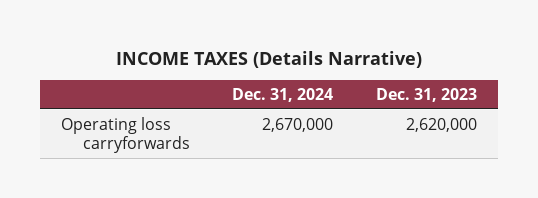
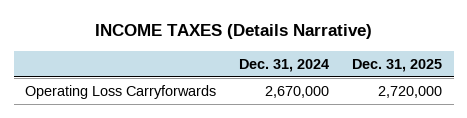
[375,87,477,102] Dec. 31, 2023 -> none
none -> [352,58,443,72] Dec. 31, 2025
[61,116,191,154] Operating loss carryforwards -> [25,84,217,99] Operating Loss Carryforwards

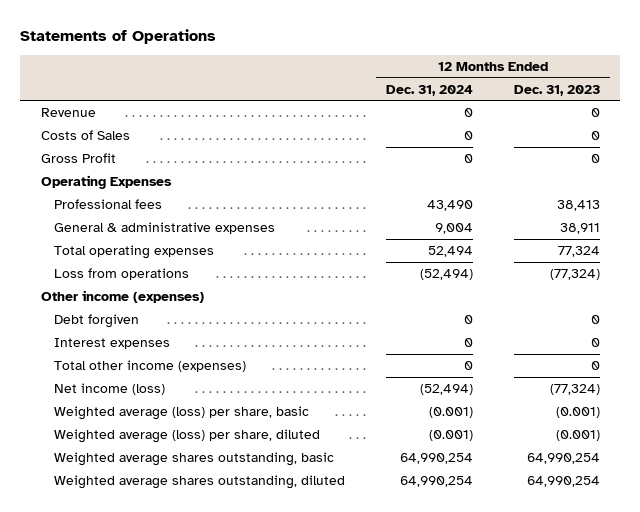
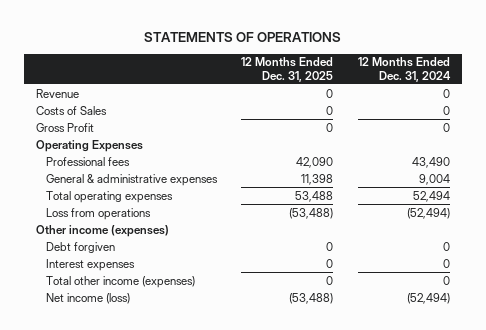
[20,29,217,45] Statements of Operations -> [143,31,341,42] STATEMENTS OF OPERATIONS
[513,84,600,96] Dec. 31, 2023 -> none
none -> [241,57,334,82] 12 Months Ended Dec. 31, 2025
[54,405,310,420] Weighted average (loss) per share, basic -> none
[54,428,321,443] Weighted average (loss) per share, diluted -> none
[54,451,335,466] Weighted average shares outstanding, basic -> none
[54,474,346,489] Weighted average shares outstanding, diluted -> none

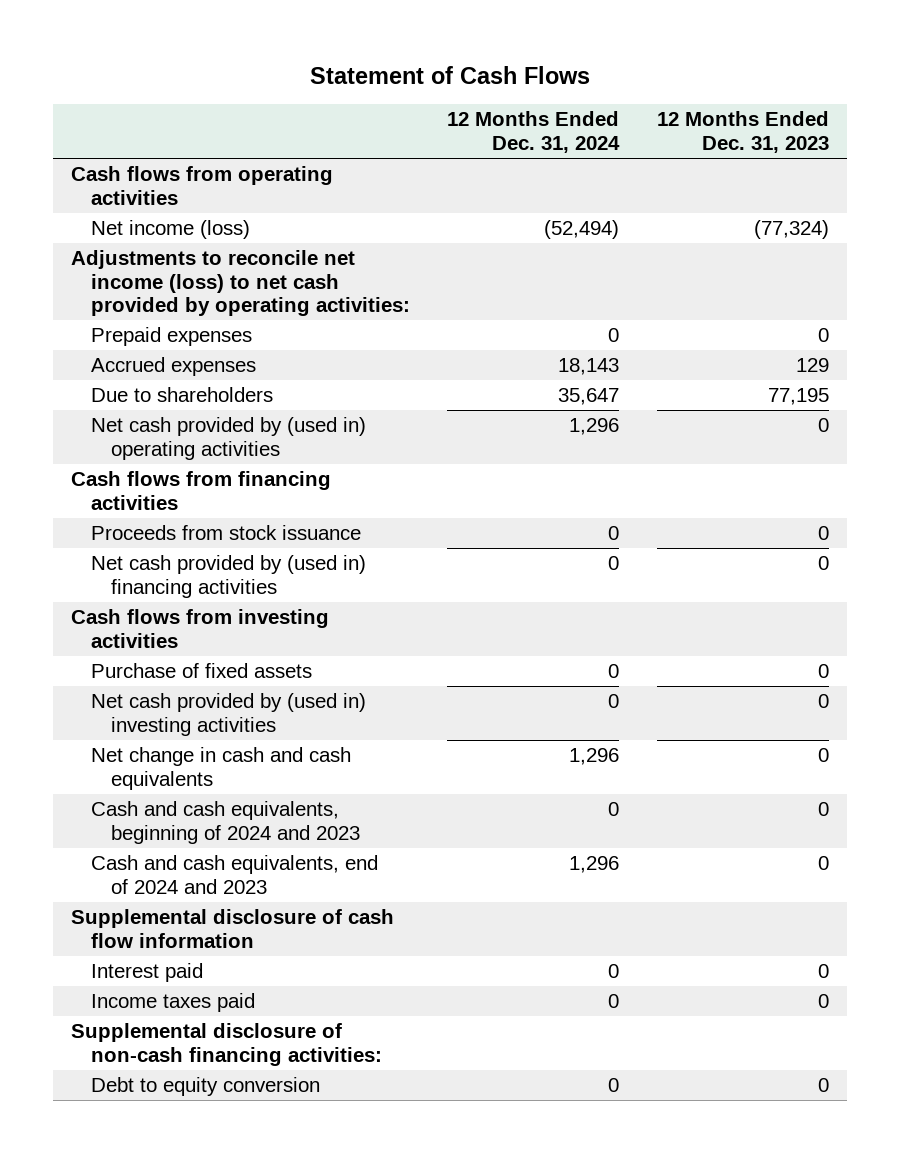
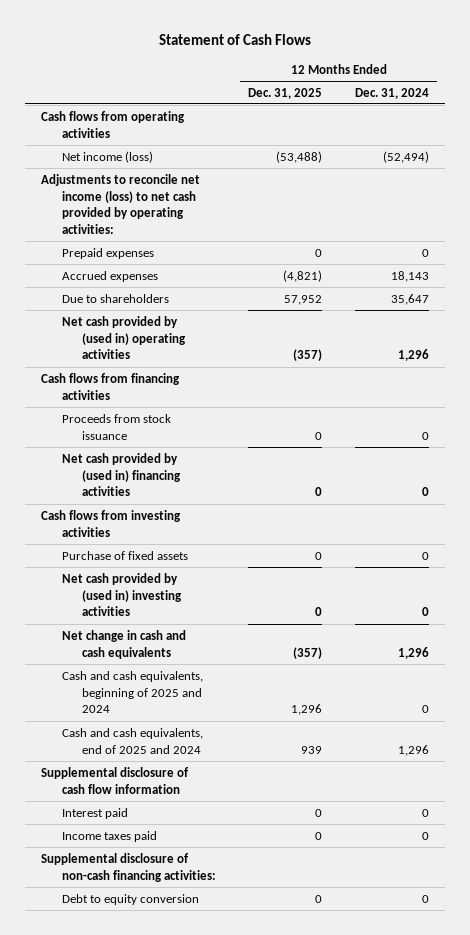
[656,111,829,154] 12 Months Ended Dec. 31, 2023 -> none
none -> [248,87,323,99] Dec. 31, 2025
[91,800,361,844] Cash and cash equivalents, beginning of 2024 and 2023 -> [61,670,203,714] Cash and cash equivalents, beginning of 2025 and 2024
[91,854,379,894] Cash and cash equivalents, end of 2024 and 2023 -> [61,727,203,754] Cash and cash equivalents, end of 2025 and 2024

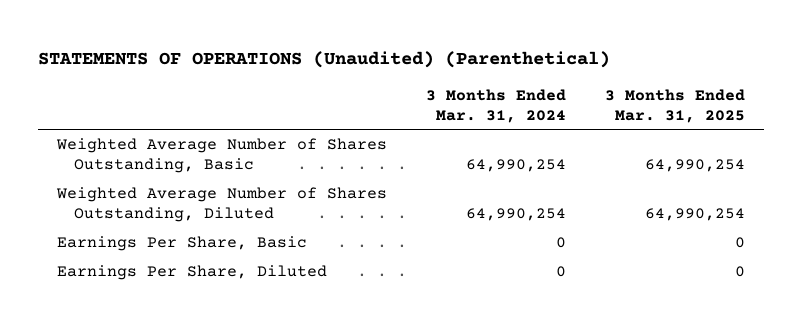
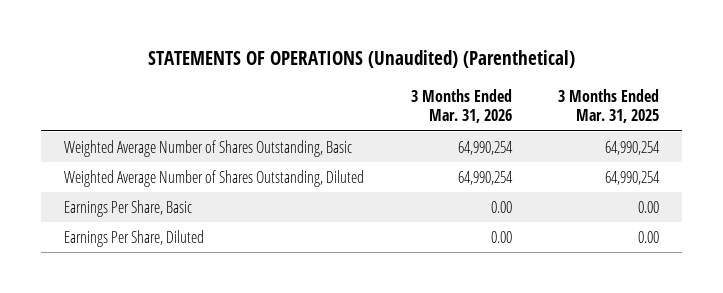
[426,88,567,123] 3 Months Ended Mar. 31, 2024 -> none
none -> [410,89,512,124] 3 Months Ended Mar. 31, 2026
[734,237,745,249] 0 -> [638,200,660,213] 0.00
[734,266,745,278] 0 -> [638,230,660,243] 0.00

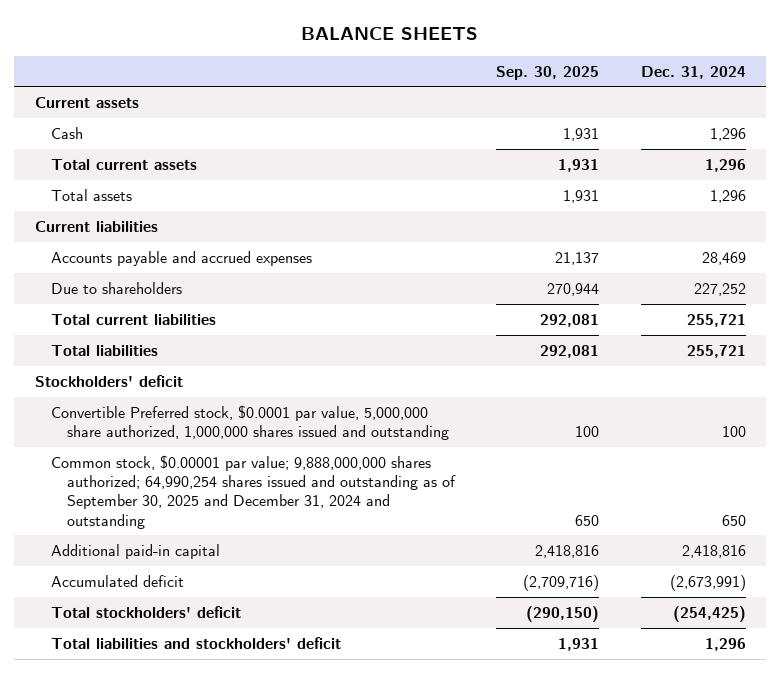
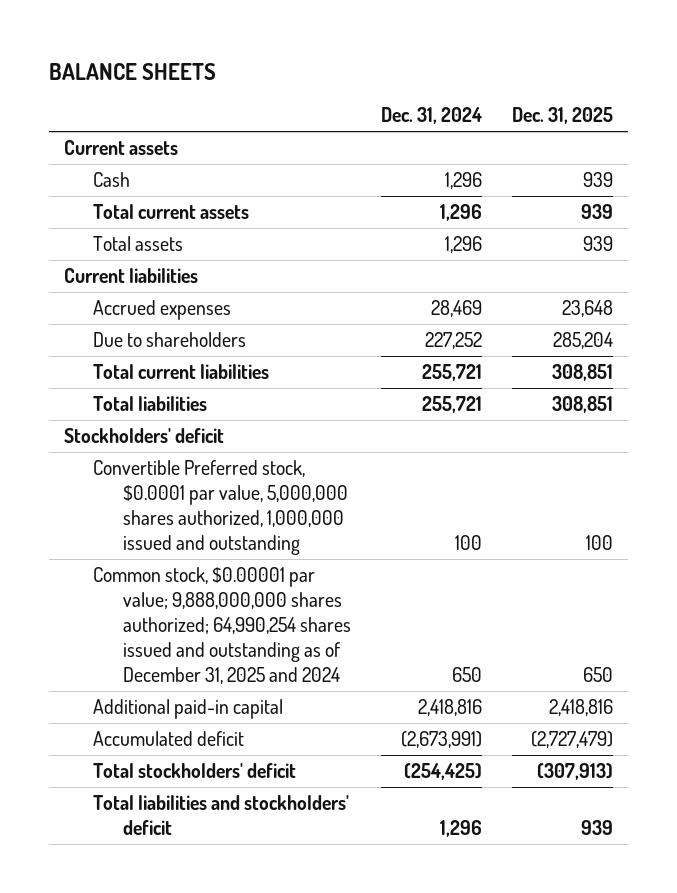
[496,65,600,80] Sep. 30, 2025 -> none
none -> [511,107,613,125] Dec. 31, 2025
[51,250,313,266] Accounts payable and accrued expenses -> [93,300,232,321] Accrued expenses
[51,404,450,441] Convertible Preferred stock, $0.0001 par value, 5,000,000 share authorized, 1,000,000 shares issued and outstanding -> [93,460,348,556] Convertible Preferred stock, $0.0001 par value, 5,000,000 shares authorized, 1,000,000 issued and outstanding
[51,454,457,529] Common stock, $0.00001 par value; 9,888,000,000 shares authorized; 64,990,254 shares issued and outstanding as of September 30, 2025 and December 31, 2024 and outstanding -> [93,567,351,684] Common stock, $0.00001 par value; 9,888,000,000 shares authorized; 64,990,254 shares issued and outstanding as of December 31, 2025 and 2024

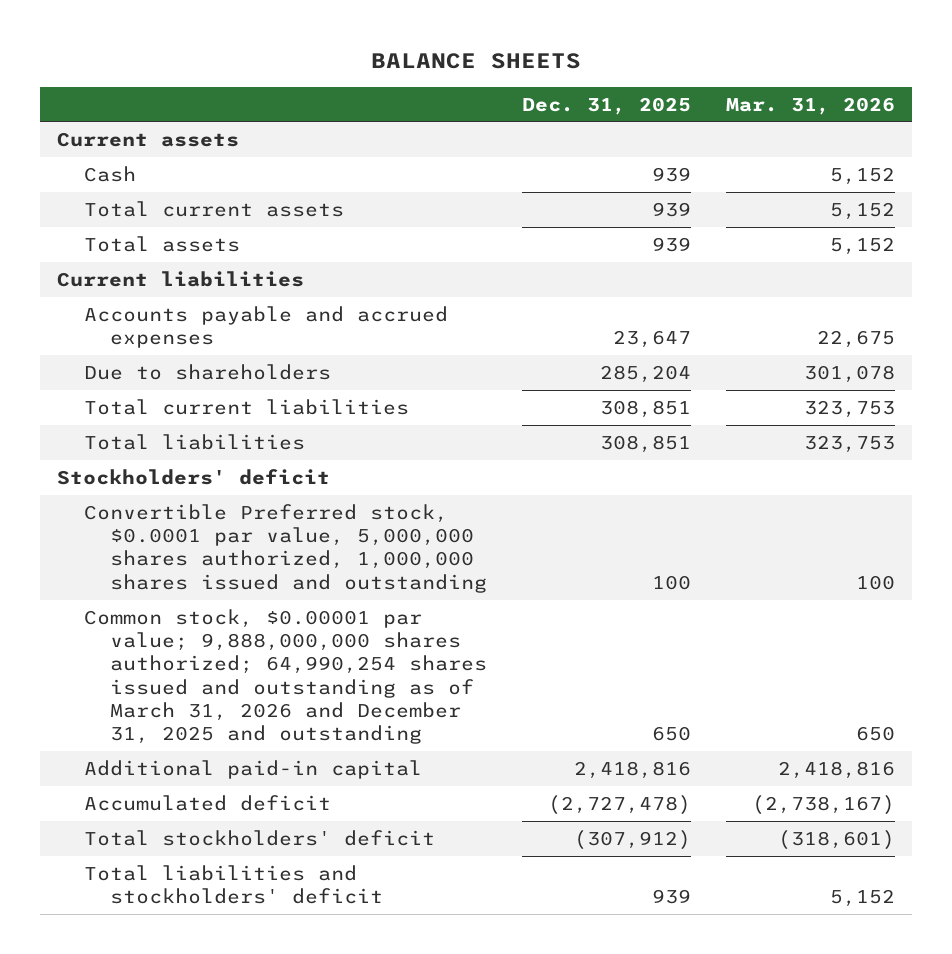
[380,107,482,125] Dec. 31, 2024 -> none
none -> [725,96,895,115] Mar. 31, 2026
[93,300,232,321] Accrued expenses -> none
none -> [83,305,448,349] Accounts payable and accrued expenses
[93,460,348,556] Convertible Preferred stock, $0.0001 par value, 5,000,000 shares authorized, 1,000,000 issued and outstanding -> [83,503,487,593] Convertible Preferred stock, $0.0001 par value, 5,000,000 shares authorized, 1,000,000 shares issued and outstanding
[93,567,351,684] Common stock, $0.00001 par value; 9,888,000,000 shares authorized; 64,990,254 shares issued and outstanding as of December 31, 2025 and 2024 -> [83,608,487,745] Common stock, $0.00001 par value; 9,888,000,000 shares authorized; 64,990,254 shares issued and outstanding as of March 31, 2026 and December 31, 2025 and outstanding
[530,731,613,749] (2,727,479) -> [547,794,691,815] (2,727,478)
[536,763,613,781] (307,913) -> [573,829,691,850] (307,912)

